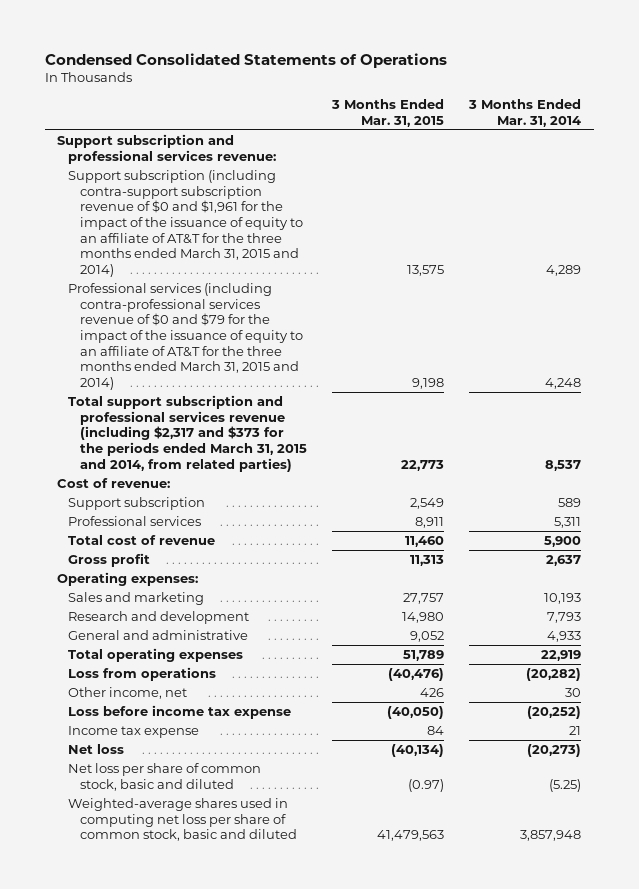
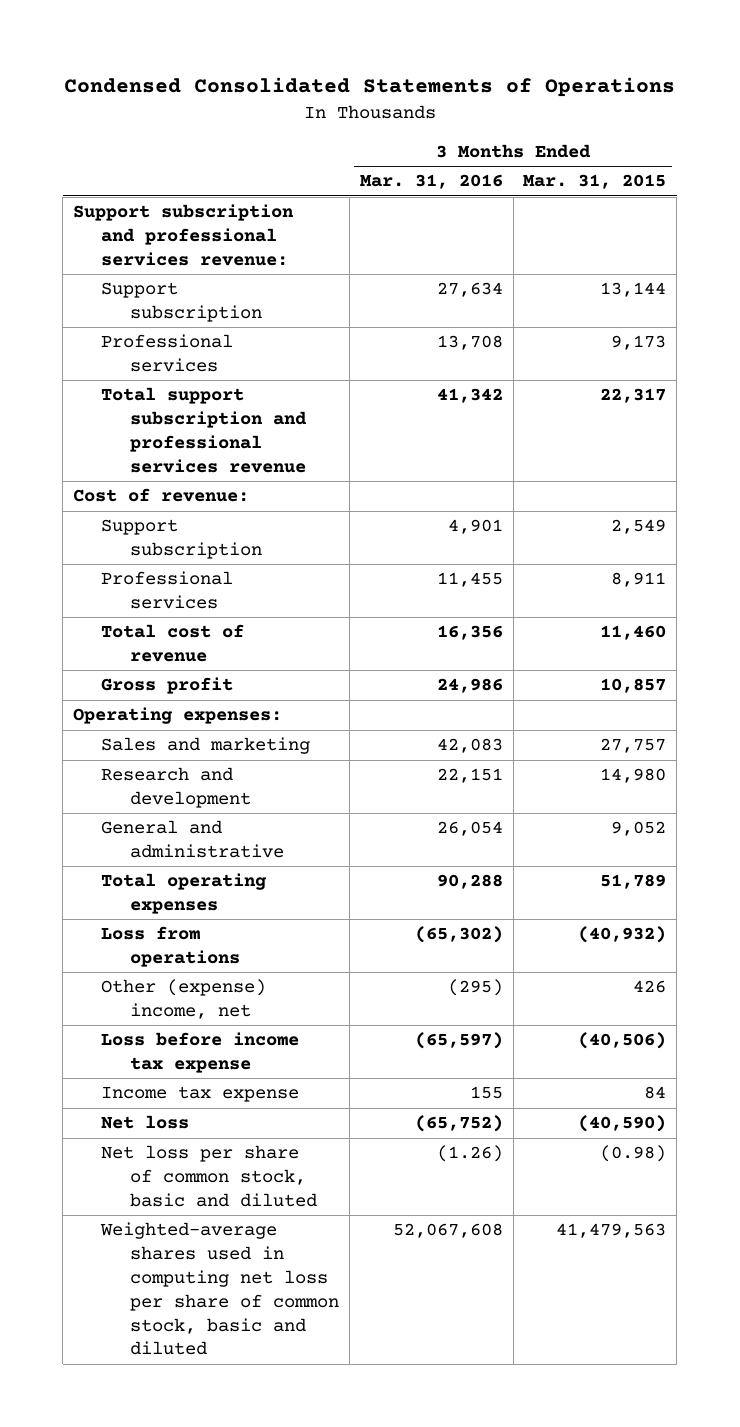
[468,99,582,127] 3 Months Ended Mar. 31, 2014 -> none
none -> [359,174,503,190] Mar. 31, 2016
[68,170,303,277] Support subscription (including contra-support subscription revenue of $0 and $1,961 for the impact of the issuance of equity to an affiliate of AT&T for the three months ended March 31, 2015 and 2014) -> none
[68,283,303,390] Professional services (including contra-professional services revenue of $0 and $79 for the impact of the issuance of equity to an affiliate of AT&T for the three months ended March 31, 2015 and 2014) -> none
none -> [101,282,262,323] Support subscription
none -> [101,334,234,373] Professional services
[68,395,307,472] Total support subscription and professional services revenue (including $2,317 and $373 for the periods ended March 31, 2015 and 2014, from related parties) -> [101,387,307,473] Total support subscription and professional services revenue
[400,459,444,471] 22,773 -> [600,388,667,404] 22,317
[409,555,444,567] 11,313 -> [600,678,667,694] 10,857
[387,668,444,682] (40,476) -> [578,926,667,944] (40,932)
[68,687,188,700] Other income, net -> [101,979,267,1020] Other (expense) income, net
[386,706,444,720] (40,050) -> [578,1032,667,1050] (40,506)
[390,744,444,758] (40,134) -> [578,1115,667,1133] (40,590)
[407,778,444,792] (0.97) -> [600,1145,667,1163] (0.98)

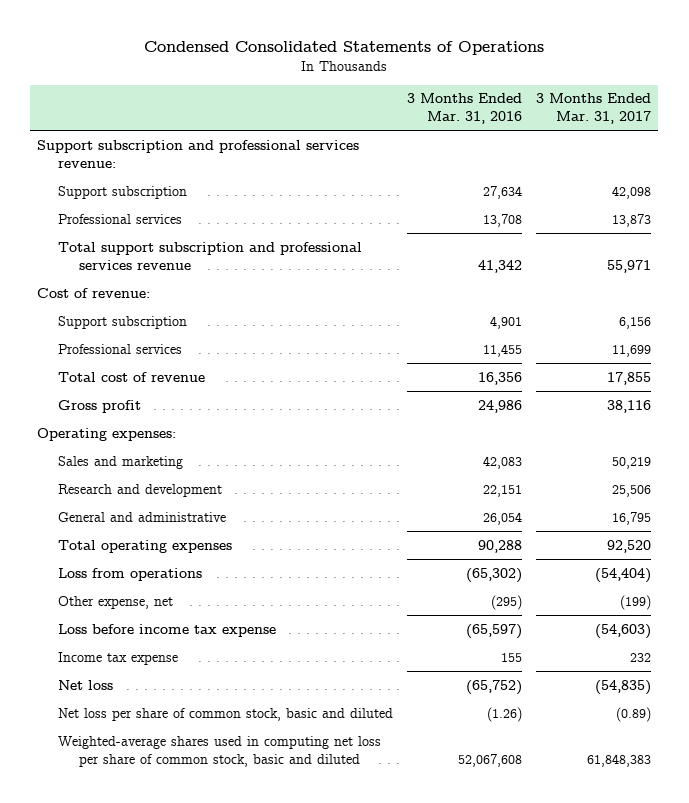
[523,174,667,190] Mar. 31, 2015 -> none
none -> [536,93,652,125] 3 Months Ended Mar. 31, 2017
[101,979,267,1020] Other (expense) income, net -> [57,595,173,609] Other expense, net

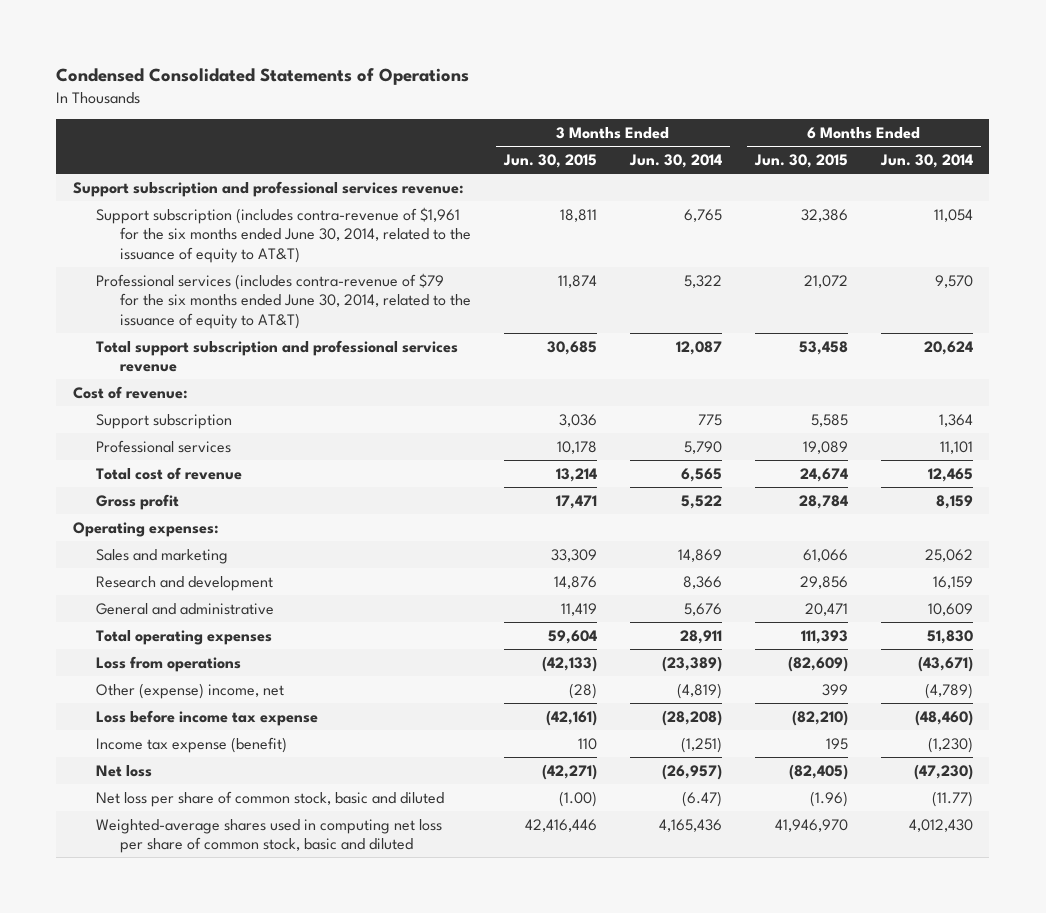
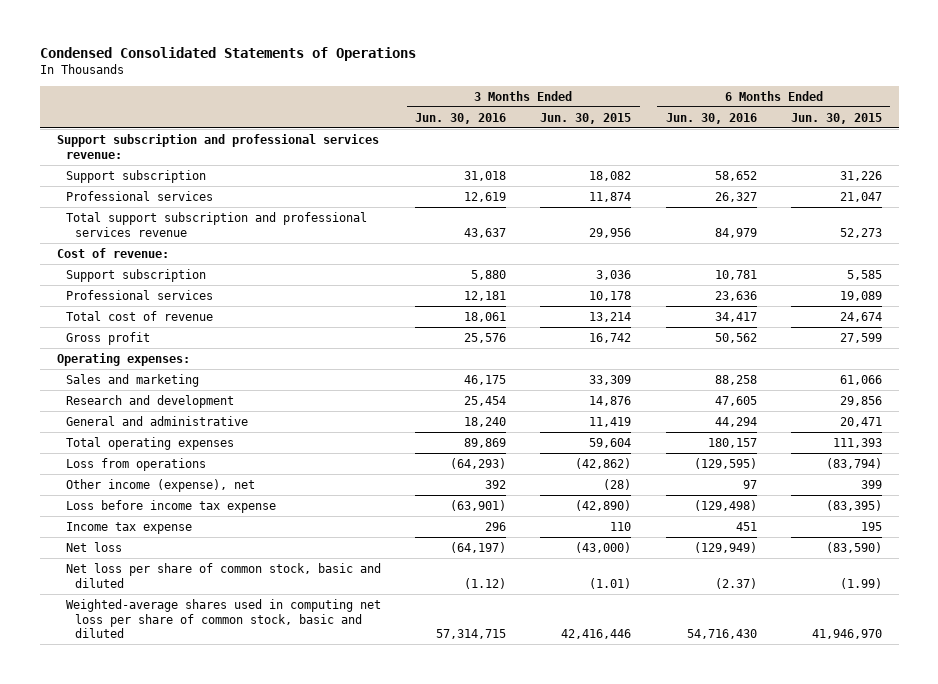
[629,154,723,169] Jun. 30, 2014 -> none
[879,154,973,169] Jun. 30, 2014 -> none
none -> [415,112,507,124] Jun. 30, 2016
none -> [665,112,757,124] Jun. 30, 2016
[96,206,472,263] Support subscription (includes contra-revenue of $1,961 for the six months ended June 30, 2014, related to the issuance of equity to AT&T) -> none
[96,272,472,329] Professional services (includes contra-revenue of $79 for the six months ended June 30, 2014, related to the issuance of equity to AT&T) -> none
none -> [66,169,207,183] Support subscription
none -> [66,190,214,201] Professional services
[547,340,598,355] 30,685 -> [589,227,632,238] 29,956
[799,340,849,355] 53,458 -> [839,227,882,238] 52,273
[556,494,598,509] 17,471 -> [589,332,632,343] 16,742
[799,494,849,509] 28,784 -> [839,332,882,343] 27,599
[542,655,598,672] (42,133) -> [575,457,632,469] (42,862)
[788,655,849,672] (82,609) -> [825,457,882,469] (83,794)
[96,682,285,699] Other (expense) income, net -> [66,478,256,492] Other income (expense), net
[546,709,598,726] (42,161) -> [575,499,632,511] (42,890)
[792,709,849,726] (82,210) -> [825,499,882,511] (83,395)
[96,736,288,753] Income tax expense (benefit) -> [66,521,193,534] Income tax expense
[542,763,598,780] (42,271) -> [575,541,632,553] (43,000)
[789,763,849,780] (82,405) -> [825,541,882,553] (83,590)
[559,790,598,807] (1.00) -> [589,577,632,589] (1.01)
[810,790,849,807] (1.96) -> [839,577,882,589] (1.99)

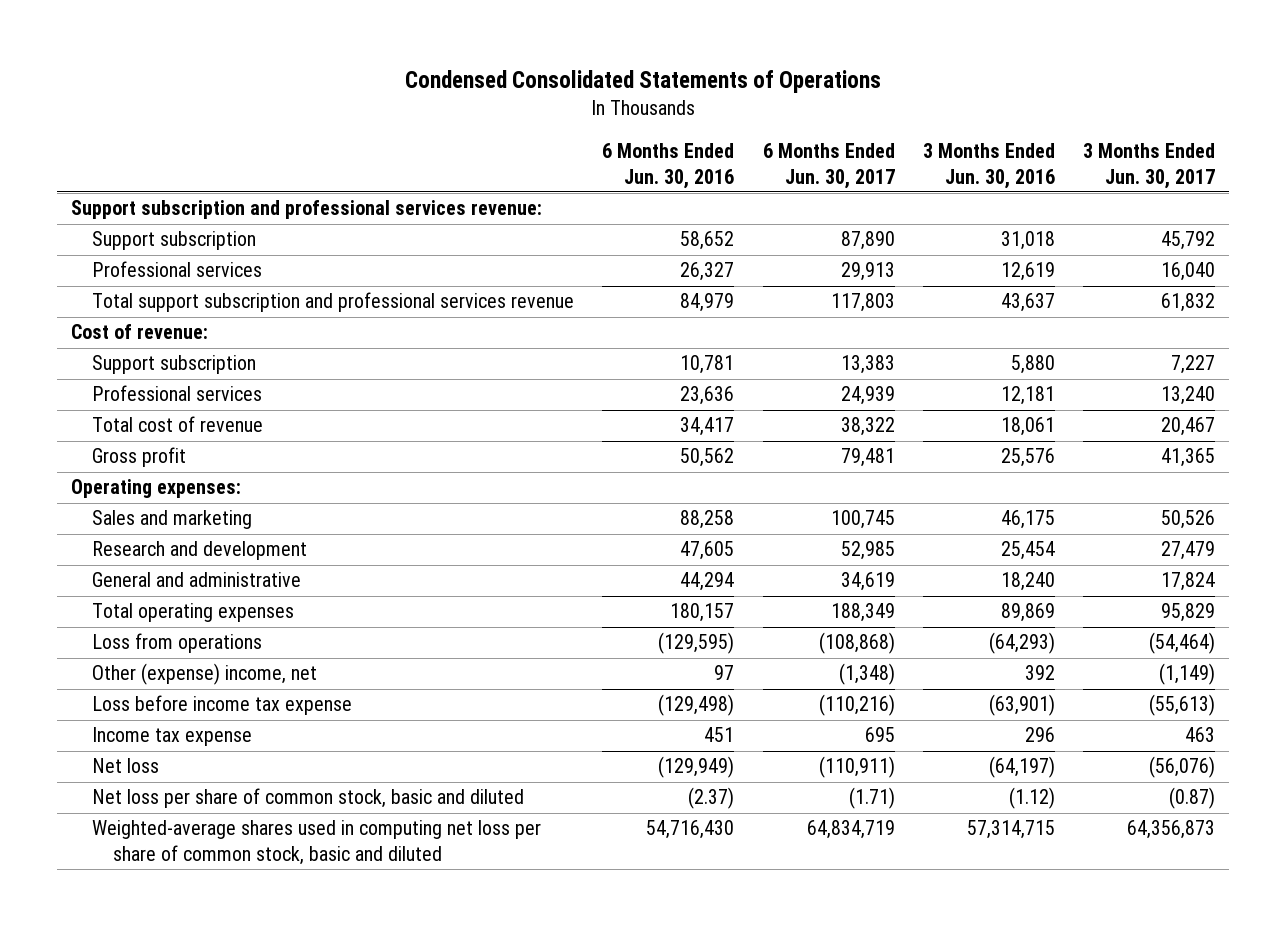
[540,112,632,124] Jun. 30, 2015 -> none
[790,112,882,124] Jun. 30, 2015 -> none
none -> [762,143,895,189] 6 Months Ended Jun. 30, 2017
none -> [1083,143,1216,189] 3 Months Ended Jun. 30, 2017
[66,478,256,492] Other income (expense), net -> [91,663,317,686] Other (expense) income, net

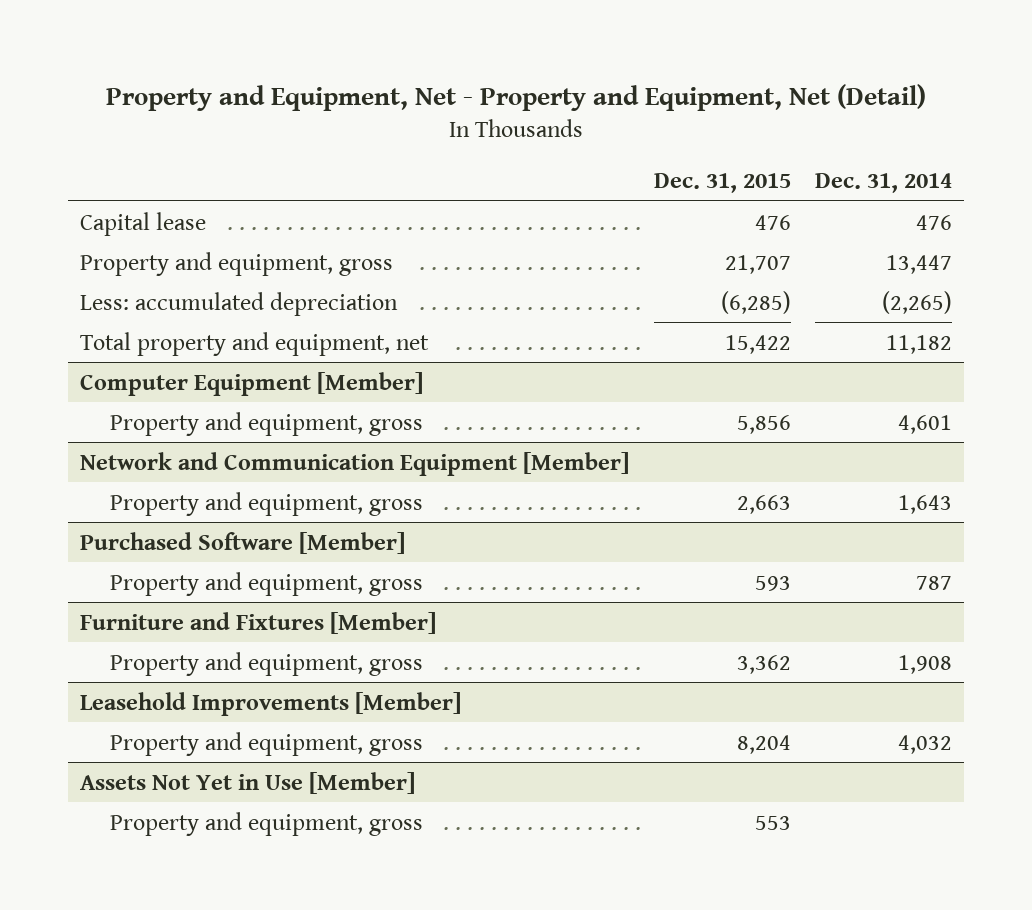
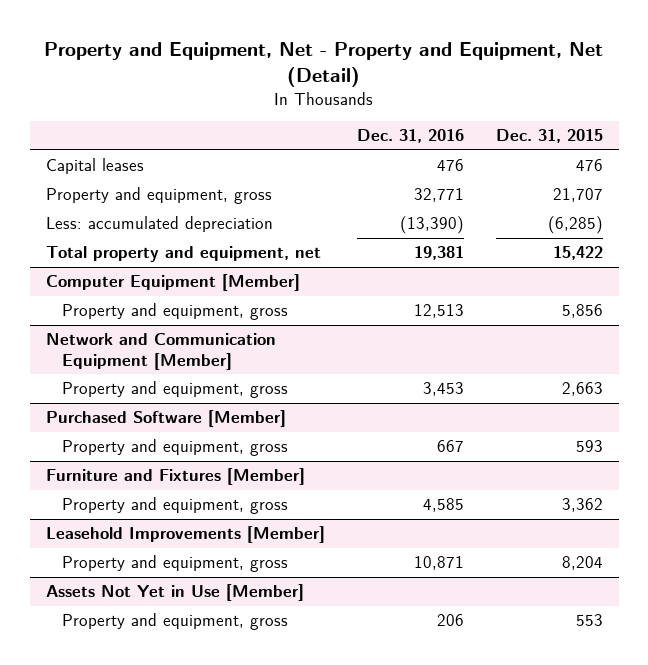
[814,172,952,193] Dec. 31, 2014 -> none
none -> [356,129,464,144] Dec. 31, 2016
[80,211,207,236] Capital lease -> [45,158,144,175] Capital leases

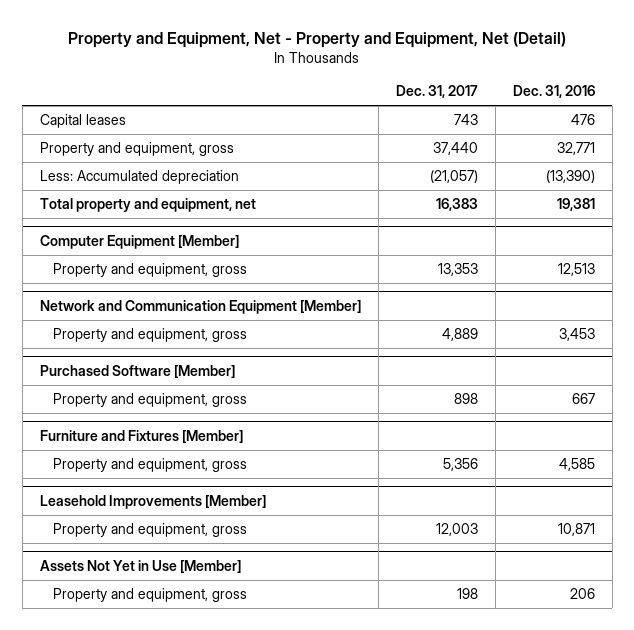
[495,129,603,144] Dec. 31, 2015 -> none
none -> [395,85,478,99] Dec. 31, 2017
[45,216,273,233] Less: accumulated depreciation -> [39,170,239,185] Less: Accumulated depreciation

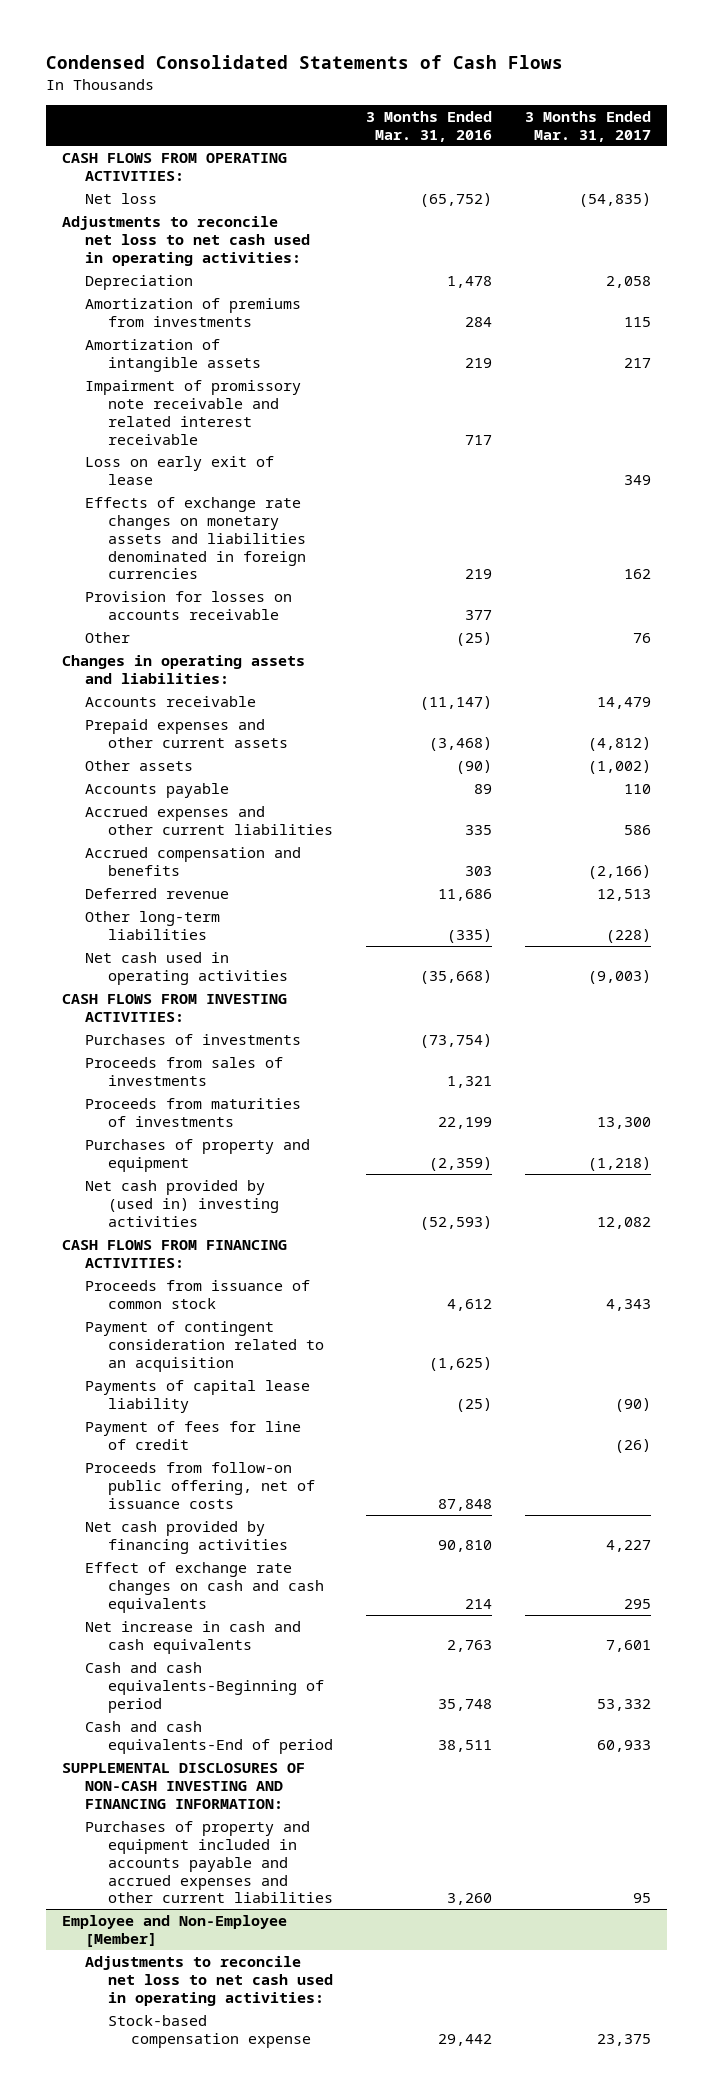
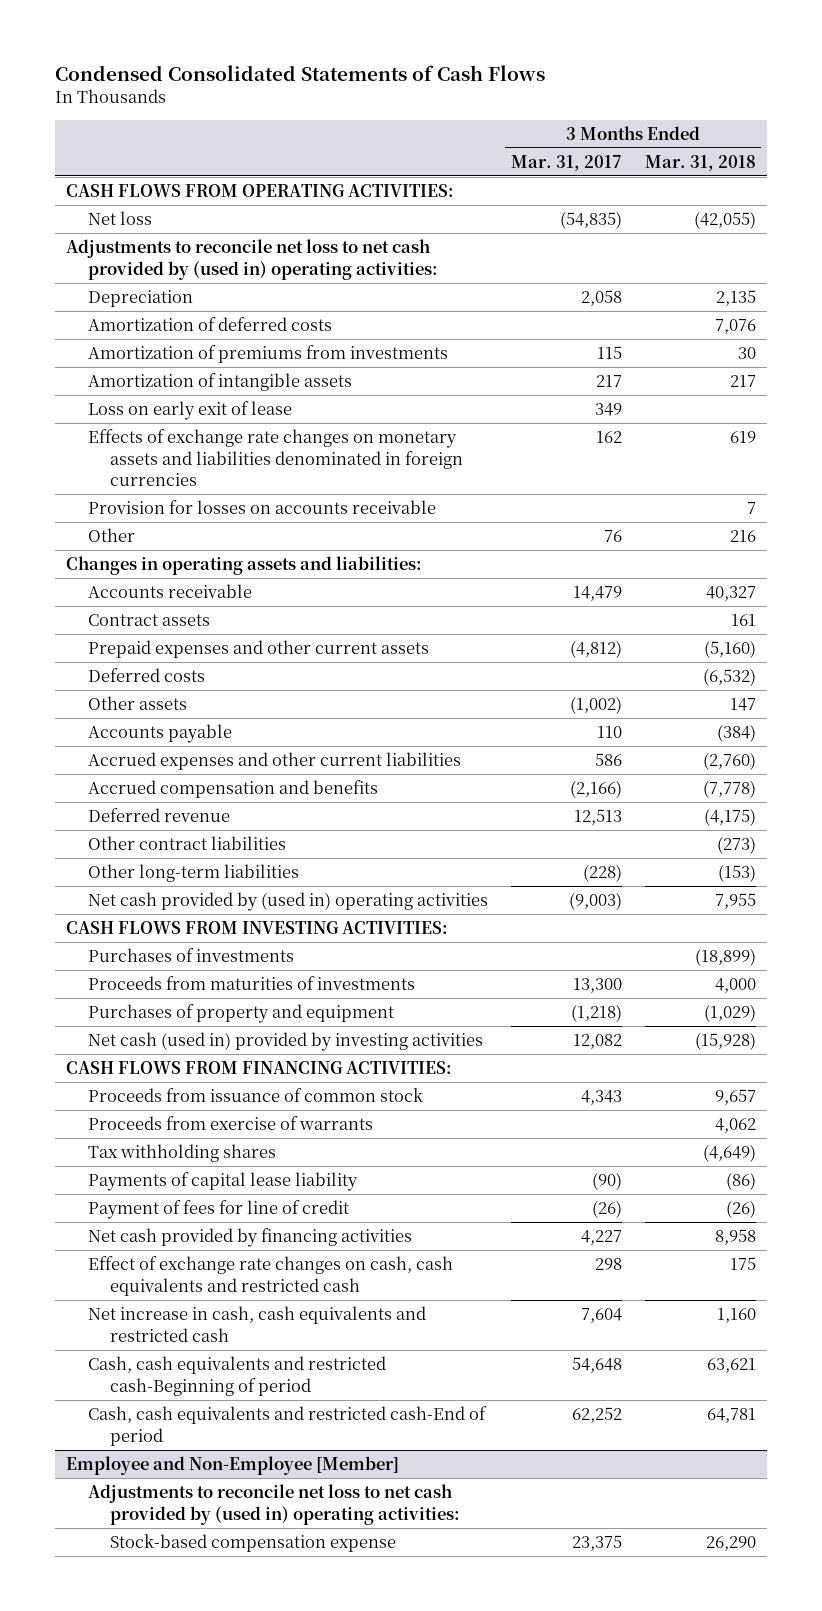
[366,110,493,142] 3 Months Ended Mar. 31, 2016 -> none
none -> [644,155,756,172] Mar. 31, 2018
[62,215,311,266] Adjustments to reconcile net loss to net cash used in operating activities: -> [66,239,439,280] Adjustments to reconcile net loss to net cash provided by (used in) operating activities:
none -> [88,317,333,332] Amortization of deferred costs
[85,379,302,445] Impairment of promissory note receivable and related interest receivable -> none
none -> [88,614,211,627] Contract assets
none -> [88,668,206,683] Deferred costs
none -> [88,836,287,851] Other contract liabilities
[85,951,289,985] Net cash used in operating activities -> [88,892,489,912] Net cash provided by (used in) operating activities
[85,1056,284,1086] Proceeds from sales of investments -> none
[85,1179,280,1227] Net cash provided by (used in) investing activities -> [88,1032,484,1052] Net cash (used in) provided by investing activities
[85,1320,325,1372] Payment of contingent consideration related to an acquisition -> none
none -> [88,1116,374,1131] Proceeds from exercise of warrants
none -> [88,1144,277,1163] Tax withholding shares
[85,1461,316,1509] Proceeds from follow-on public offering, net of issuance costs -> none
[62,1762,306,1809] SUPPLEMENTAL DISCLOSURES OF NON-CASH INVESTING AND FINANCING INFORMATION: -> none
[85,1820,334,1904] Purchases of property and equipment included in accounts payable and accrued expenses and other current liabilities -> none
[85,1561,325,1613] Effect of exchange rate changes on cash and cash equivalents -> [88,1256,454,1296] Effect of exchange rate changes on cash, cash equivalents and restricted cash
[623,1598,651,1609] 295 -> [595,1258,623,1271] 298
[85,1620,302,1654] Net increase in cash and cash equivalents -> [88,1306,427,1342] Net increase in cash, cash equivalents and restricted cash
[605,1639,651,1652] 7,601 -> [581,1308,623,1324] 7,604
[85,1661,325,1713] Cash and cash equivalents-Beginning of period -> [88,1356,387,1396] Cash, cash equivalents and restricted cash-Beginning of period
[596,1698,651,1711] 53,332 -> [572,1357,623,1374] 54,648
[85,1720,334,1754] Cash and cash equivalents-End of period -> [88,1406,488,1446] Cash, cash equivalents and restricted cash-End of period
[596,1739,651,1752] 60,933 -> [572,1407,623,1424] 62,252
[85,1955,334,2006] Adjustments to reconcile net loss to net cash used in operating activities: -> [88,1484,461,1525] Adjustments to reconcile net loss to net cash provided by (used in) operating activities:

